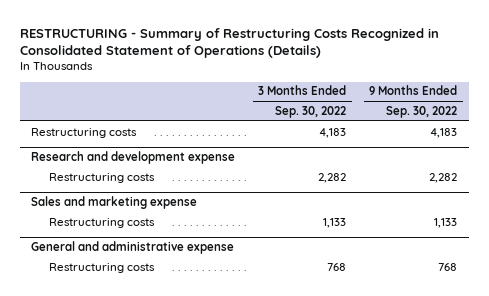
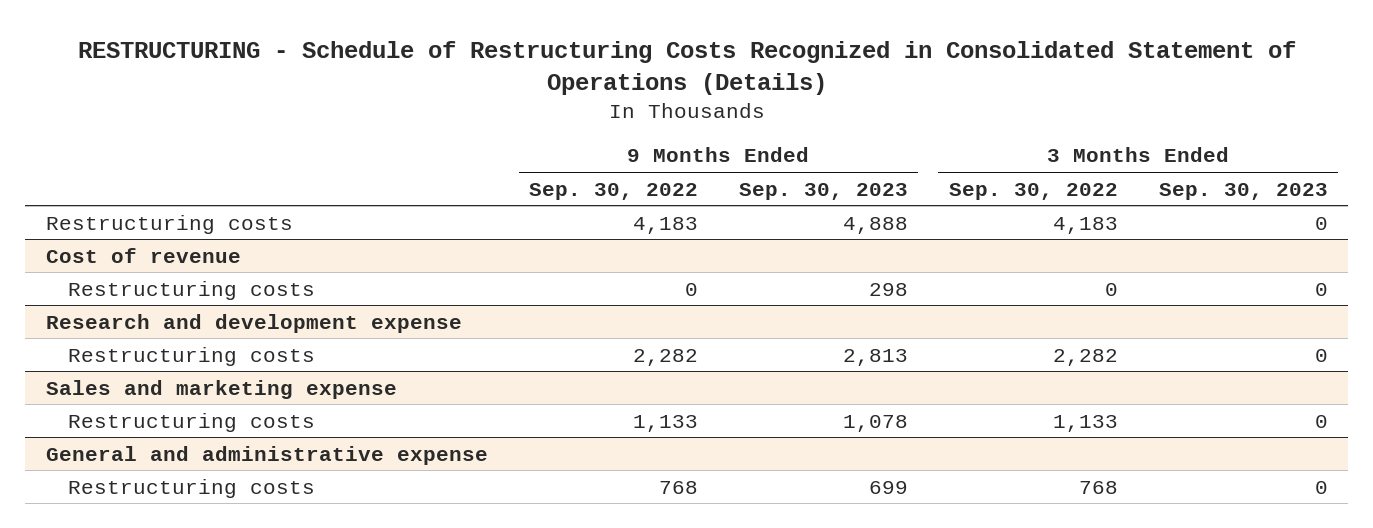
[19,27,439,59] RESTRUCTURING - Summary of Restructuring Costs Recognized in Consolidated Statement of Operations (Details) -> [77,40,1296,95] RESTRUCTURING - Schedule of Restructuring Costs Recognized in Consolidated Statement of Operations (Details)
none -> [738,182,908,200] Sep. 30, 2023
none -> [1158,182,1328,200] Sep. 30, 2023
none -> [45,247,241,263] Cost of revenue
none -> [67,280,315,300] Restructuring costs

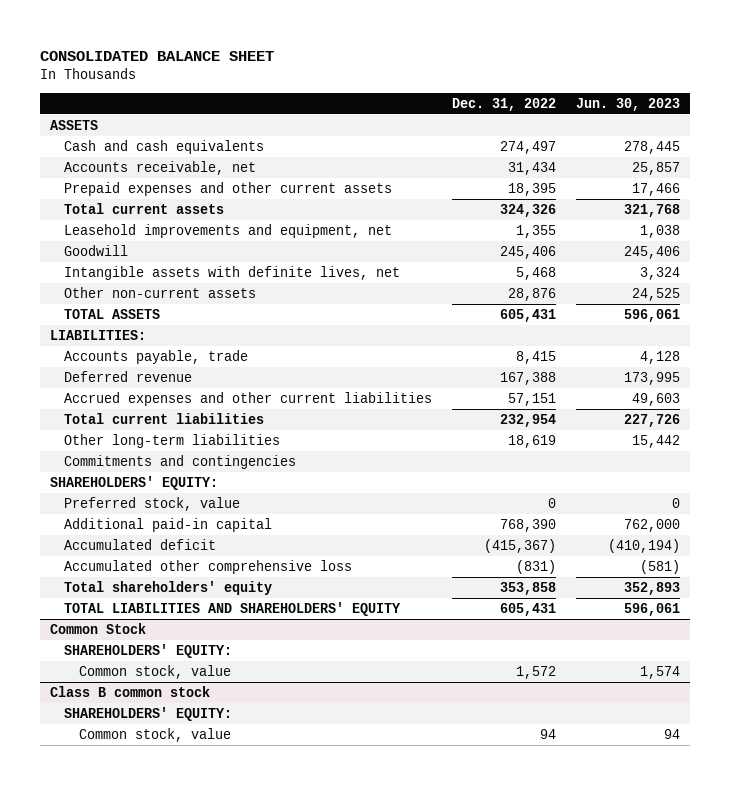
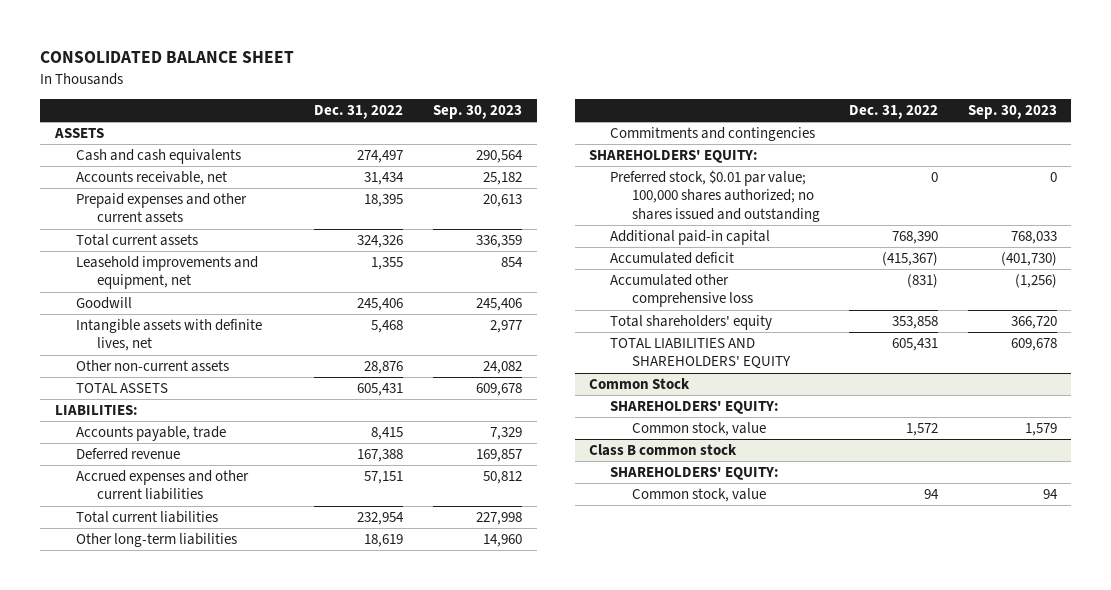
[576,97,681,111] Jun. 30, 2023 -> none
none -> [432,104,522,119] Sep. 30, 2023
[64,496,241,511] Preferred stock, value -> [610,170,820,222] Preferred stock, $0.01 par value; 100,000 shares authorized; no shares issued and outstanding

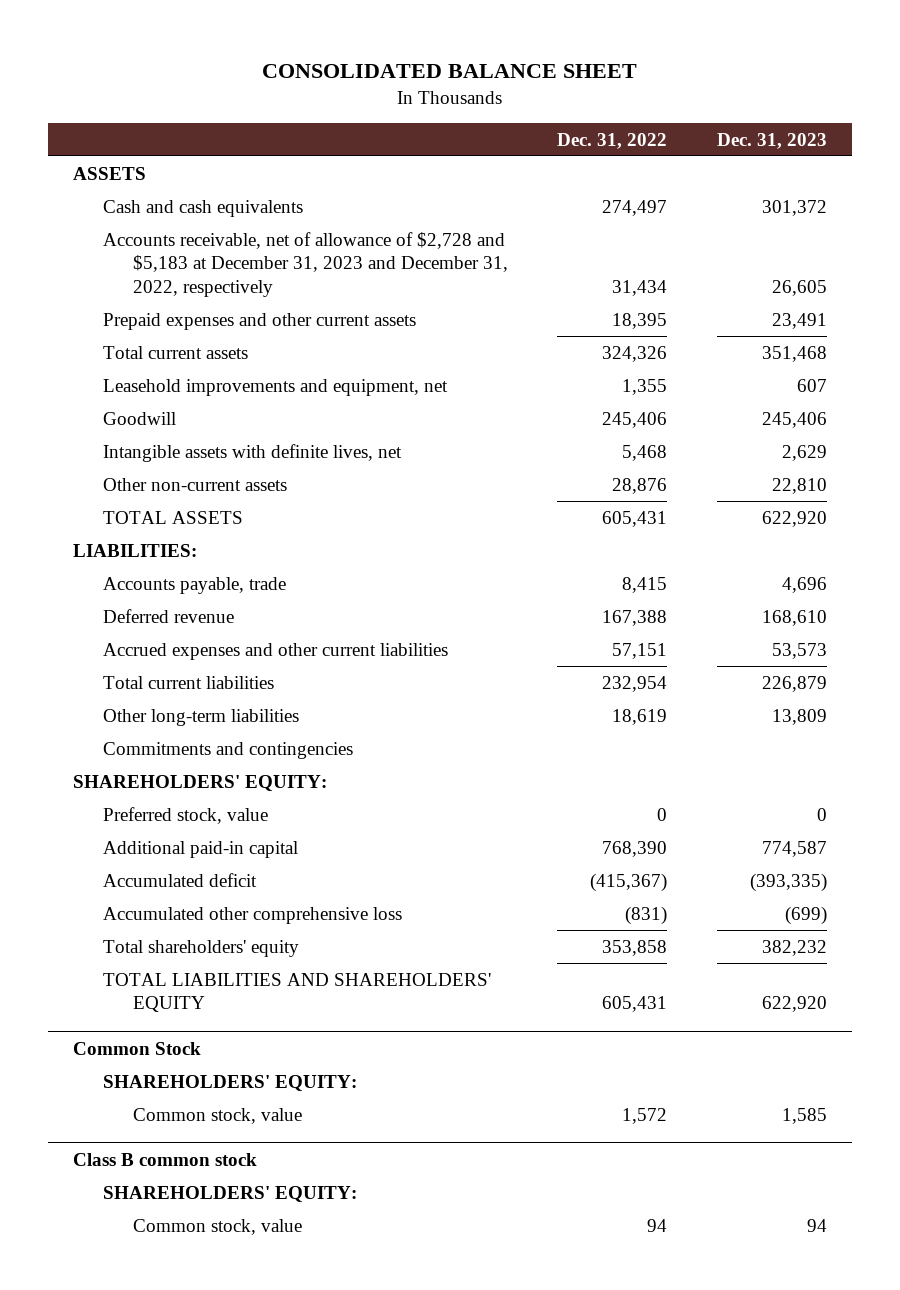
[432,104,522,119] Sep. 30, 2023 -> none
none -> [716,132,827,149] Dec. 31, 2023
[75,171,227,186] Accounts receivable, net -> [102,231,508,298] Accounts receivable, net of allowance of $2,728 and $5,183 at December 31, 2023 and December 31, 2022, respectively
[610,170,820,222] Preferred stock, $0.01 par value; 100,000 shares authorized; no shares issued and outstanding -> [102,806,268,824] Preferred stock, value

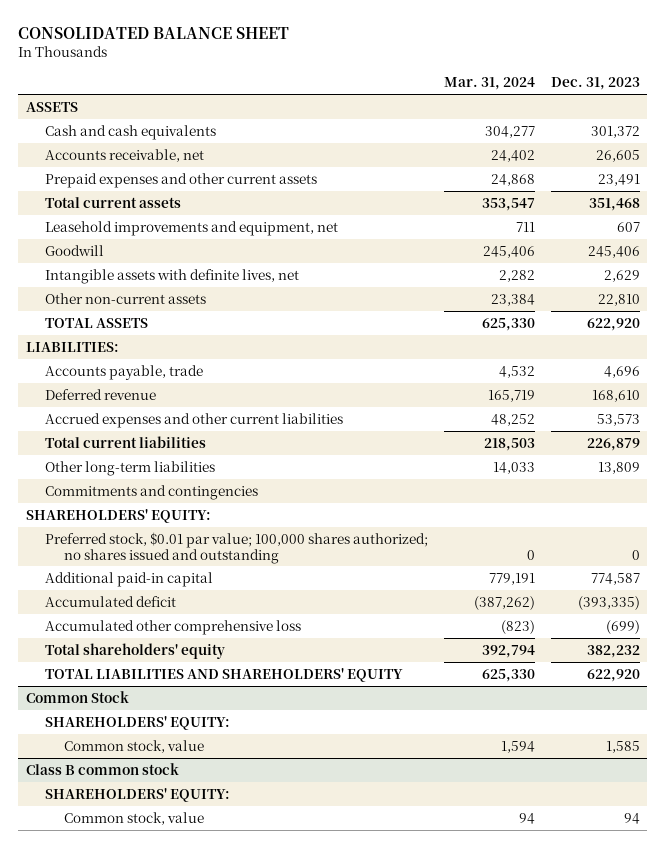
[557,132,668,149] Dec. 31, 2022 -> none
none -> [443,77,535,91] Mar. 31, 2024
[102,231,508,298] Accounts receivable, net of allowance of $2,728 and $5,183 at December 31, 2023 and December 31, 2022, respectively -> [45,148,205,162] Accounts receivable, net
[102,806,268,824] Preferred stock, value -> [45,531,429,564] Preferred stock, $0.01 par value; 100,000 shares authorized; no shares issued and outstanding

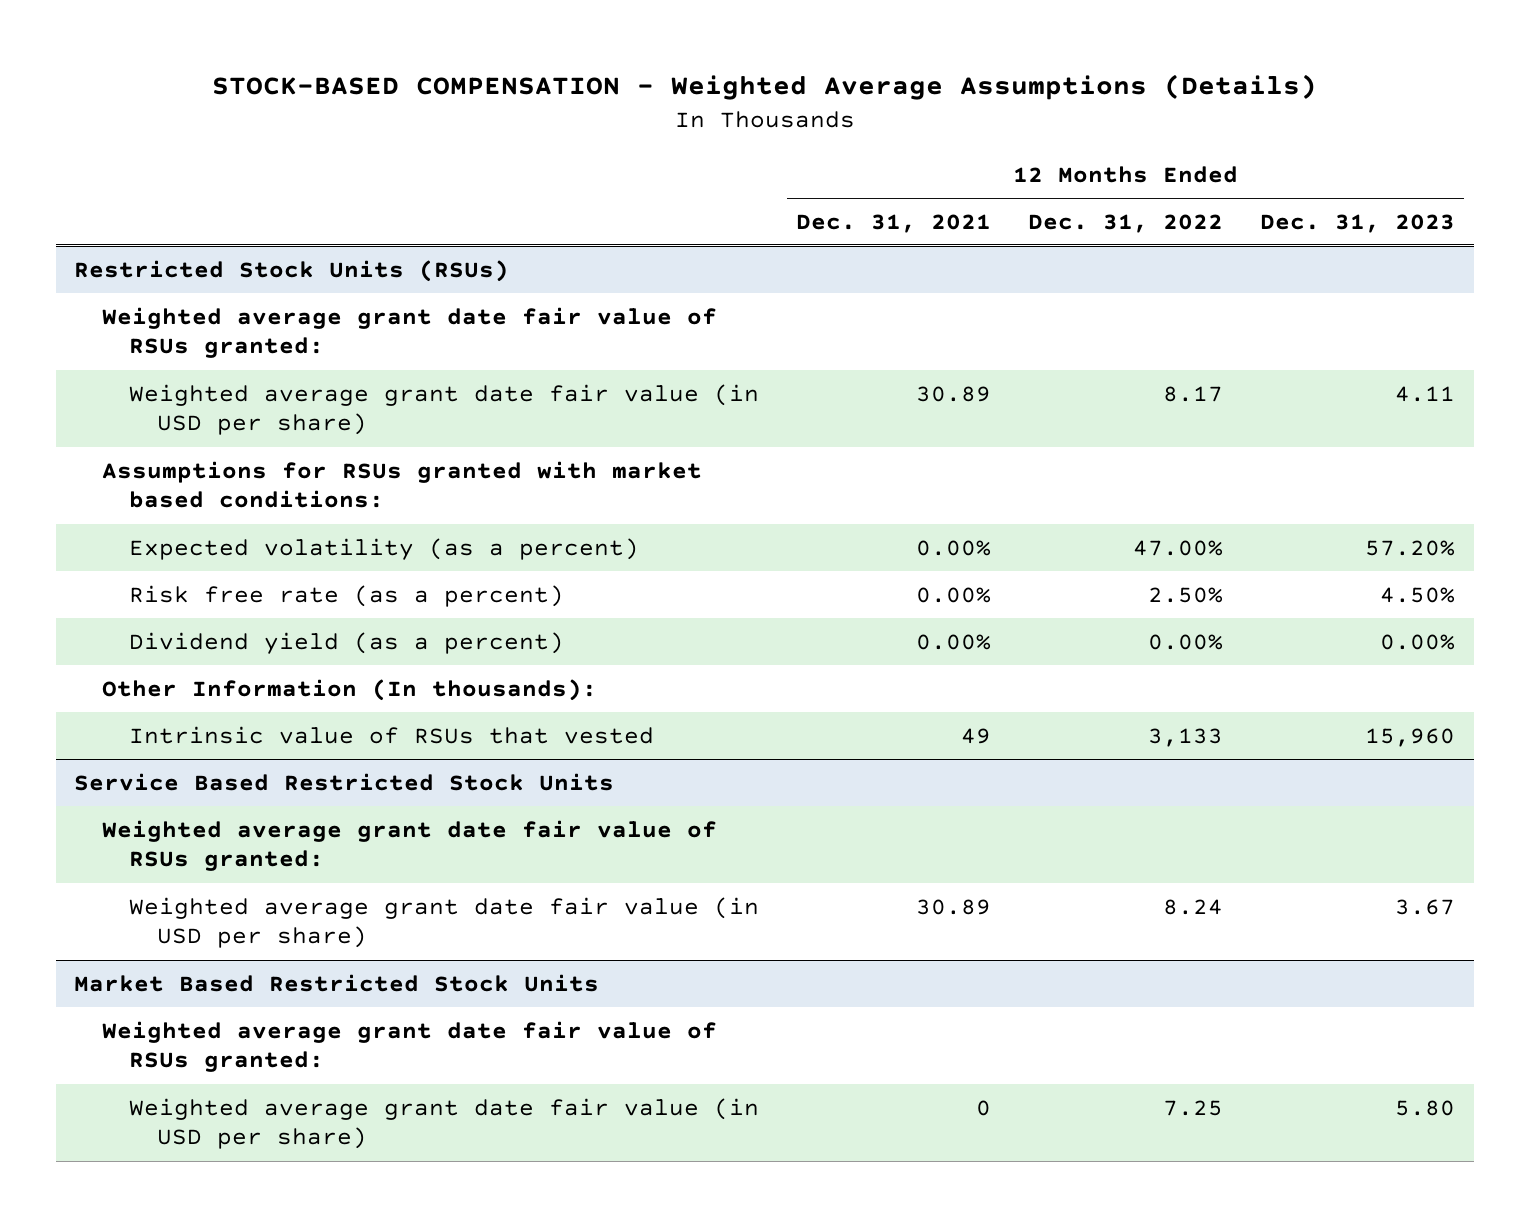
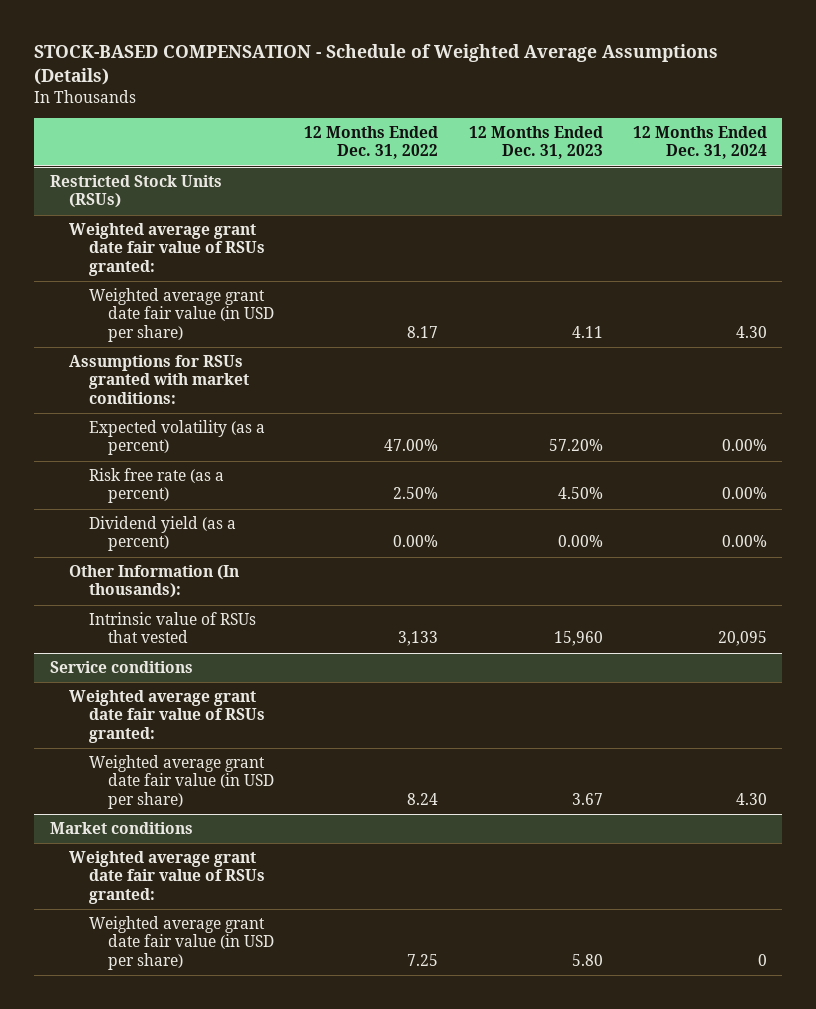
[211,74,1317,101] STOCK-BASED COMPENSATION - Weighted Average Assumptions (Details) -> [34,44,719,86] STOCK-BASED COMPENSATION - Schedule of Weighted Average Assumptions (Details)
[796,213,992,233] Dec. 31, 2021 -> none
none -> [632,126,767,160] 12 Months Ended Dec. 31, 2024
[101,460,702,509] Assumptions for RSUs granted with market based conditions: -> [69,355,249,404] Assumptions for RSUs granted with market conditions:
[74,772,615,791] Service Based Restricted Stock Units -> none
none -> [49,661,193,674] Service conditions
[74,973,600,992] Market Based Restricted Stock Units -> none
none -> [49,822,193,835] Market conditions

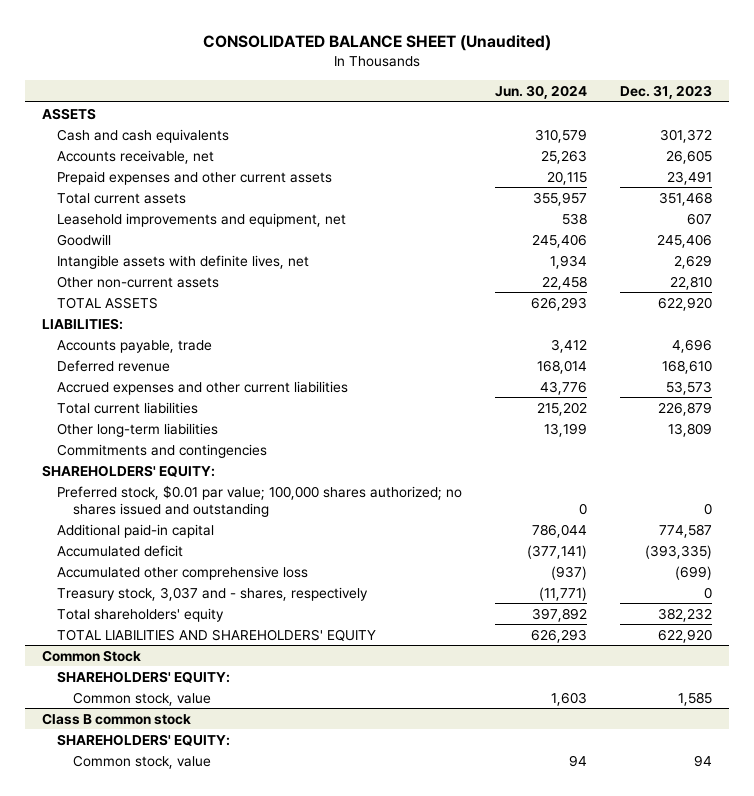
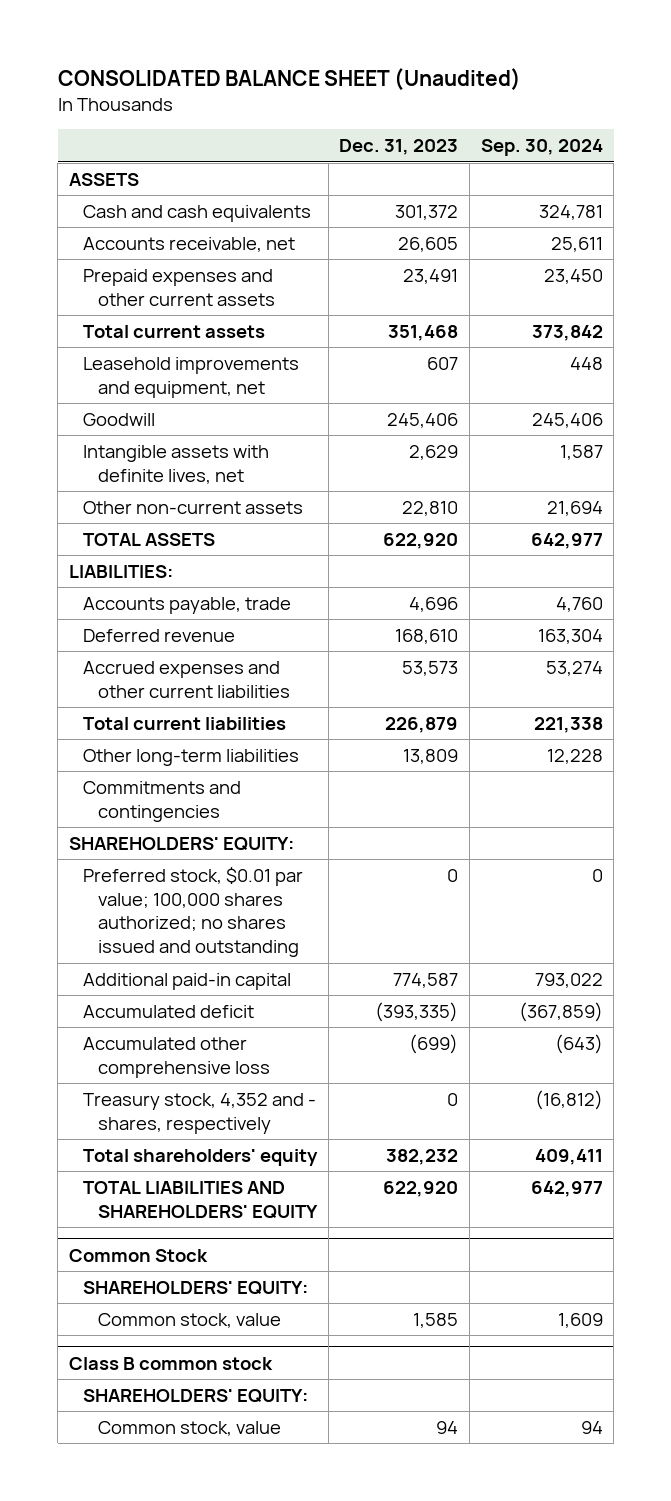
[495,85,588,100] Jun. 30, 2024 -> none
none -> [480,139,603,157] Sep. 30, 2024
[57,586,369,601] Treasury stock, 3,037 and - shares, respectively -> [83,1092,317,1134] Treasury stock, 4,352 and - shares, respectively

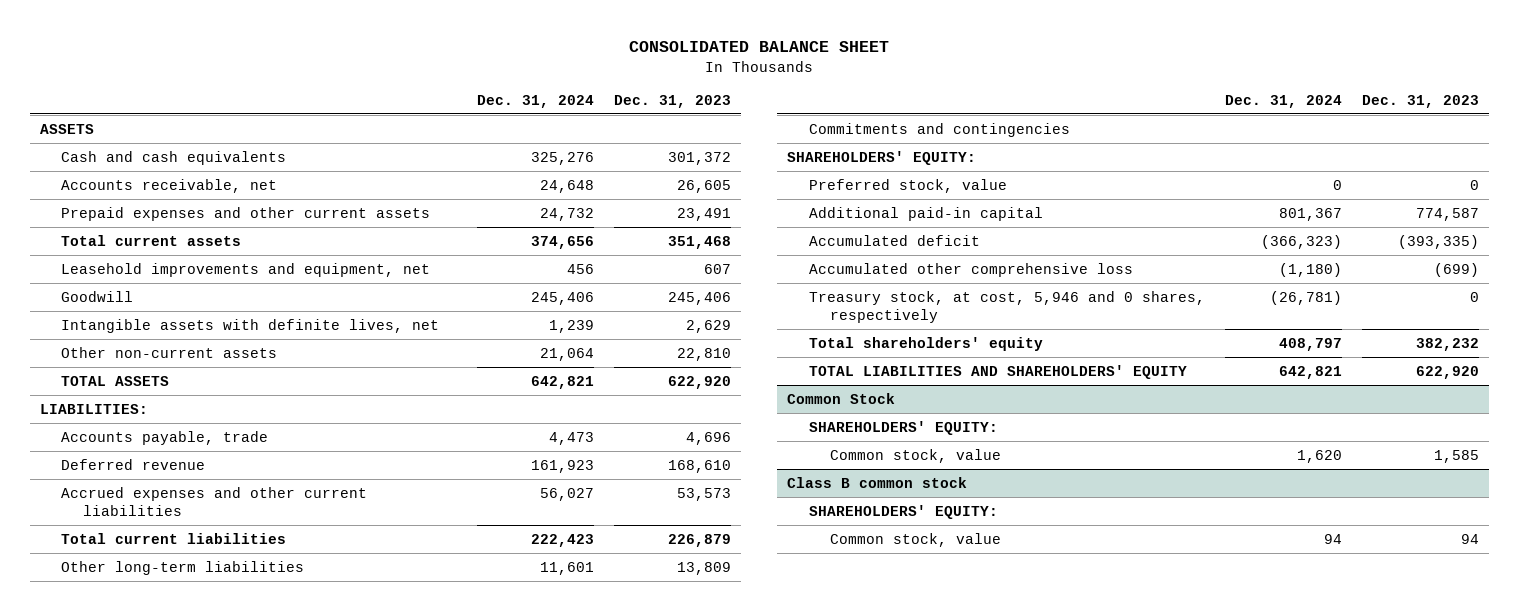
[57,68,521,91] CONSOLIDATED BALANCE SHEET (Unaudited) -> [629,41,890,53] CONSOLIDATED BALANCE SHEET
[480,139,603,157] Sep. 30, 2024 -> none
none -> [477,94,595,108] Dec. 31, 2024
[83,866,304,958] Preferred stock, $0.01 par value; 100,000 shares authorized; no shares issued and outstanding -> [808,178,1007,193] Preferred stock, value
[83,1092,317,1134] Treasury stock, 4,352 and - shares, respectively -> [808,290,1205,324] Treasury stock, at cost, 5,946 and 0 shares, respectively

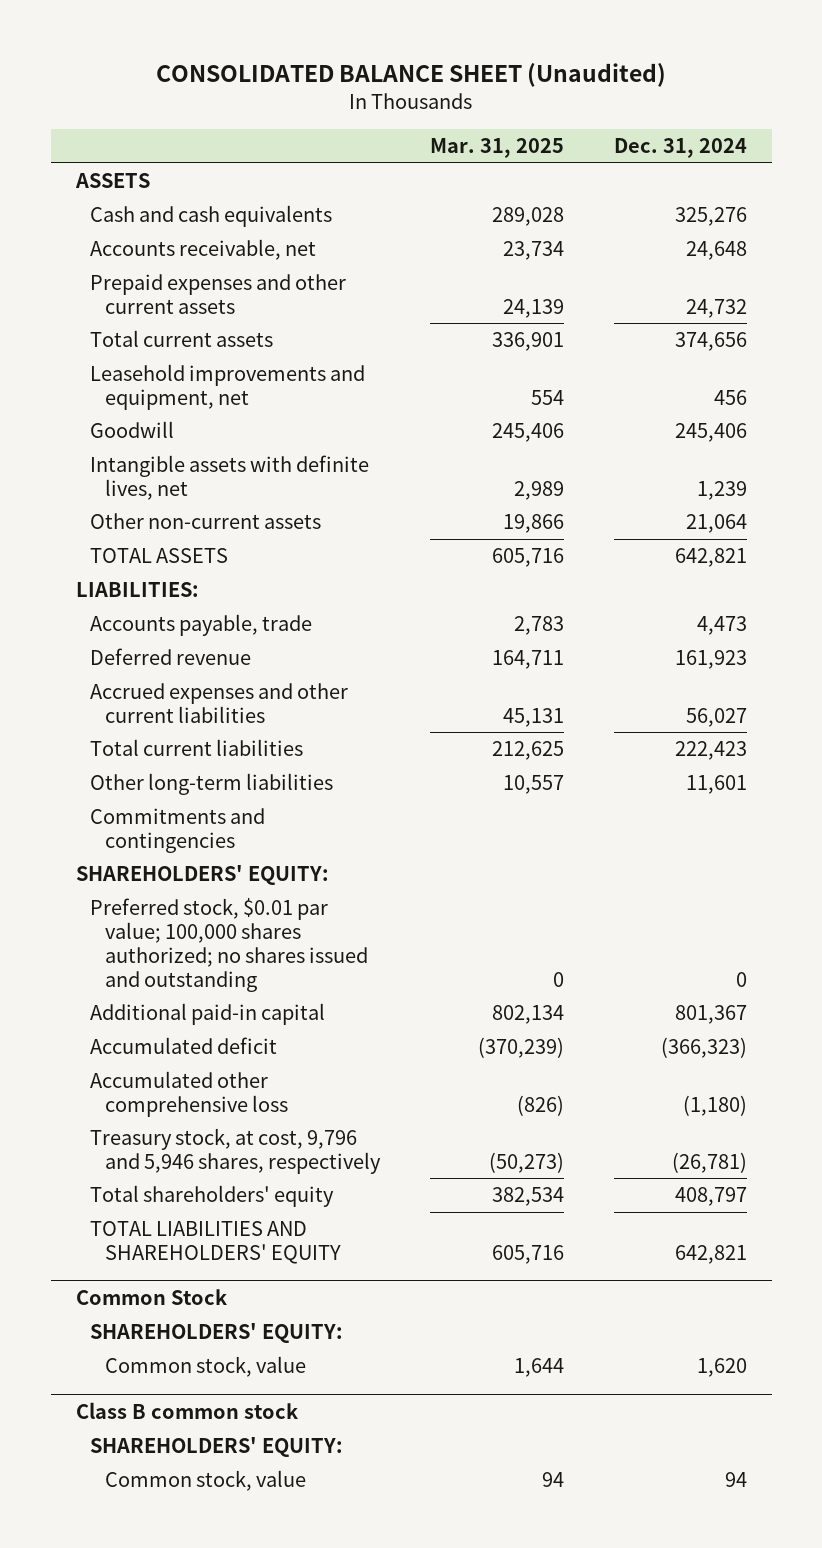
[629,41,890,53] CONSOLIDATED BALANCE SHEET -> [156,62,667,87] CONSOLIDATED BALANCE SHEET (Unaudited)
[614,94,732,108] Dec. 31, 2023 -> none
none -> [429,138,564,159] Mar. 31, 2025
[808,178,1007,193] Preferred stock, value -> [90,898,368,992] Preferred stock, $0.01 par value; 100,000 shares authorized; no shares issued and outstanding
[808,290,1205,324] Treasury stock, at cost, 5,946 and 0 shares, respectively -> [90,1128,381,1175] Treasury stock, at cost, 9,796 and 5,946 shares, respectively

